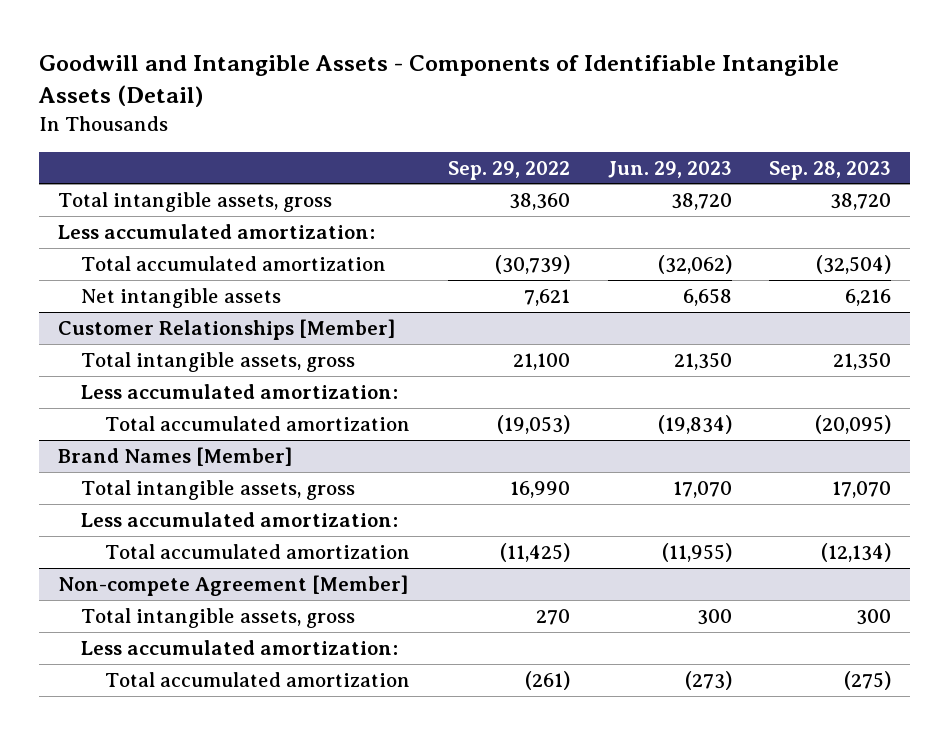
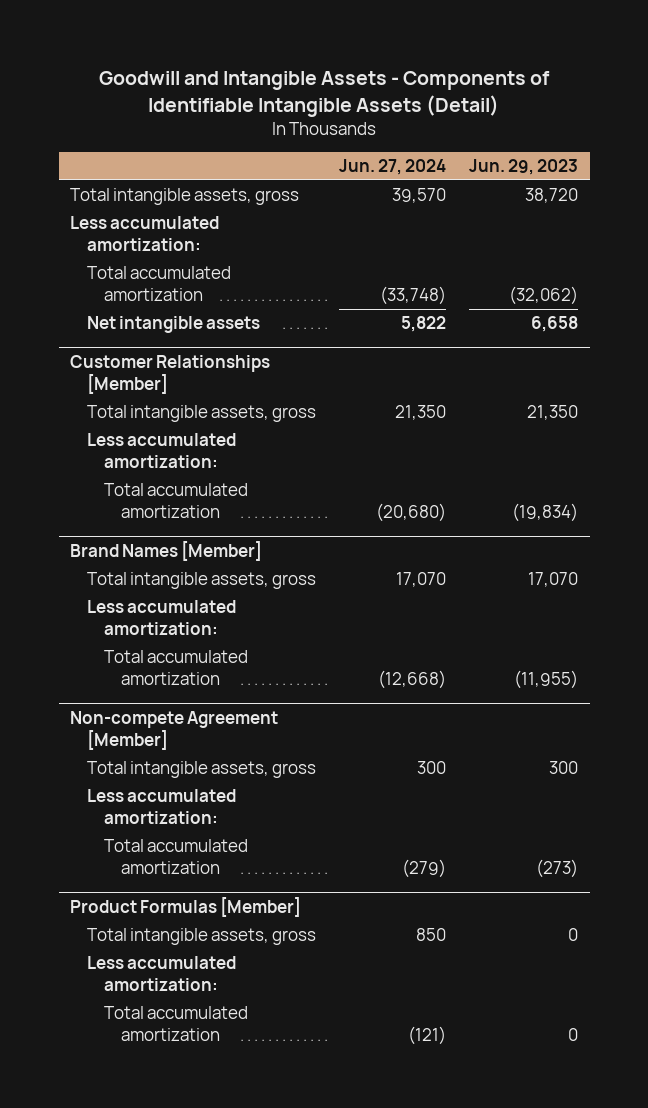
[447,160,570,180] Sep. 29, 2022 -> none
[769,160,892,180] Sep. 28, 2023 -> none
none -> [339,159,447,176] Jun. 27, 2024
none -> [70,897,302,918] Product Formulas [Member]
none -> [87,928,317,946] Total intangible assets, gross
none -> [87,956,237,991] Less accumulated amortization:
none -> [104,1006,249,1041] Total accumulated amortization

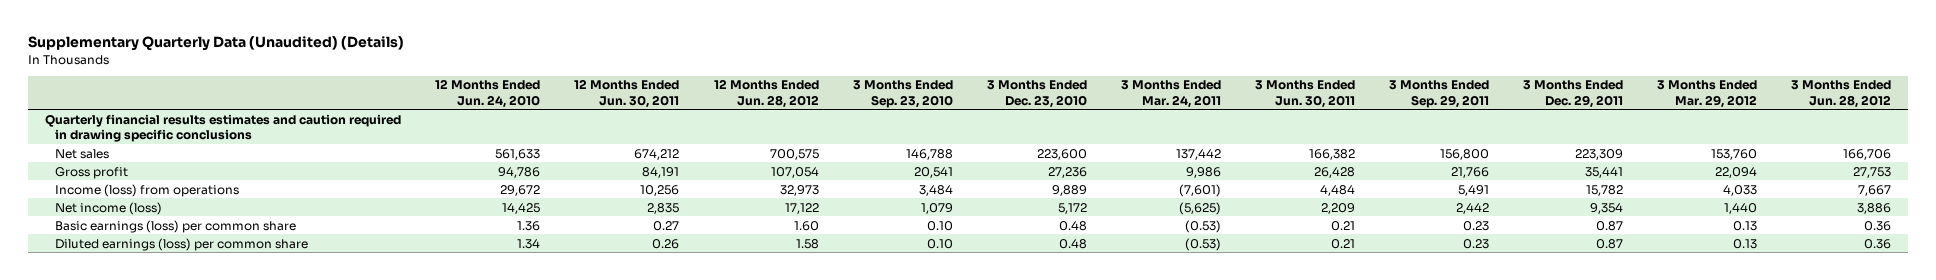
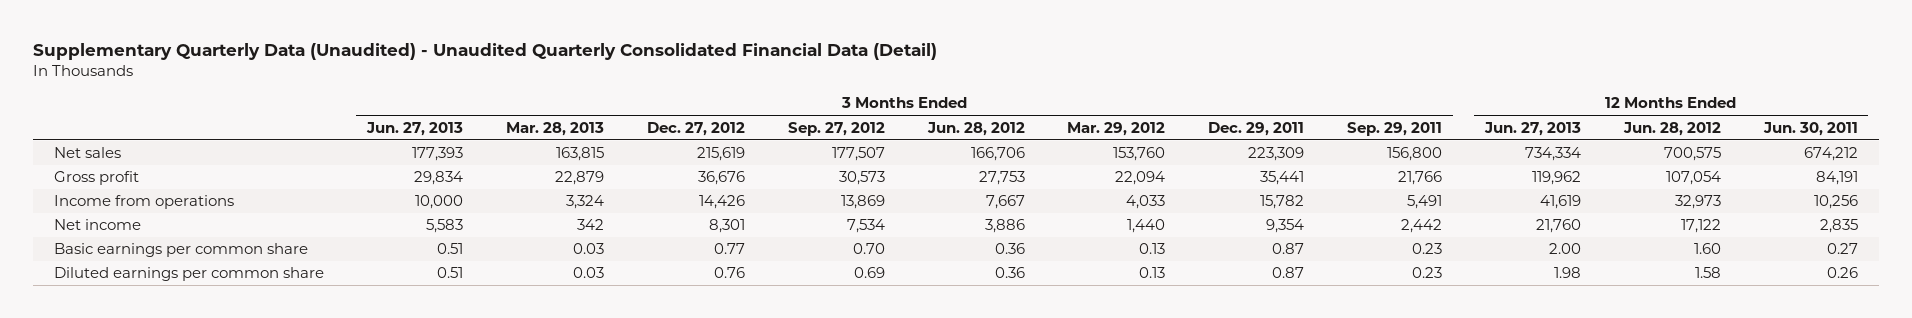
[28,36,405,52] Supplementary Quarterly Data (Unaudited) (Details) -> [32,42,937,60] Supplementary Quarterly Data (Unaudited) - Unaudited Quarterly Consolidated Financial Data (Detail)
[435,79,541,108] 12 Months Ended Jun. 24, 2010 -> none
[852,80,953,108] 3 Months Ended Sep. 23, 2010 -> none
[986,80,1087,108] 3 Months Ended Dec. 23, 2010 -> none
[1120,80,1221,108] 3 Months Ended Mar. 24, 2011 -> none
[1254,80,1355,108] 3 Months Ended Jun. 30, 2011 -> none
none -> [366,121,464,136] Jun. 27, 2013
none -> [505,121,604,136] Mar. 28, 2013
none -> [646,121,745,136] Dec. 27, 2012
none -> [787,121,885,136] Sep. 27, 2012
none -> [1483,121,1581,136] Jun. 27, 2013
[45,113,402,142] Quarterly financial results estimates and caution required in drawing specific conclusions -> none
[54,183,239,197] Income (loss) from operations -> [54,195,235,210] Income from operations
[54,201,162,215] Net income (loss) -> [54,219,142,231] Net income
[54,219,296,233] Basic earnings (loss) per common share -> [54,243,309,258] Basic earnings per common share
[54,237,308,251] Diluted earnings (loss) per common share -> [54,267,325,282] Diluted earnings per common share

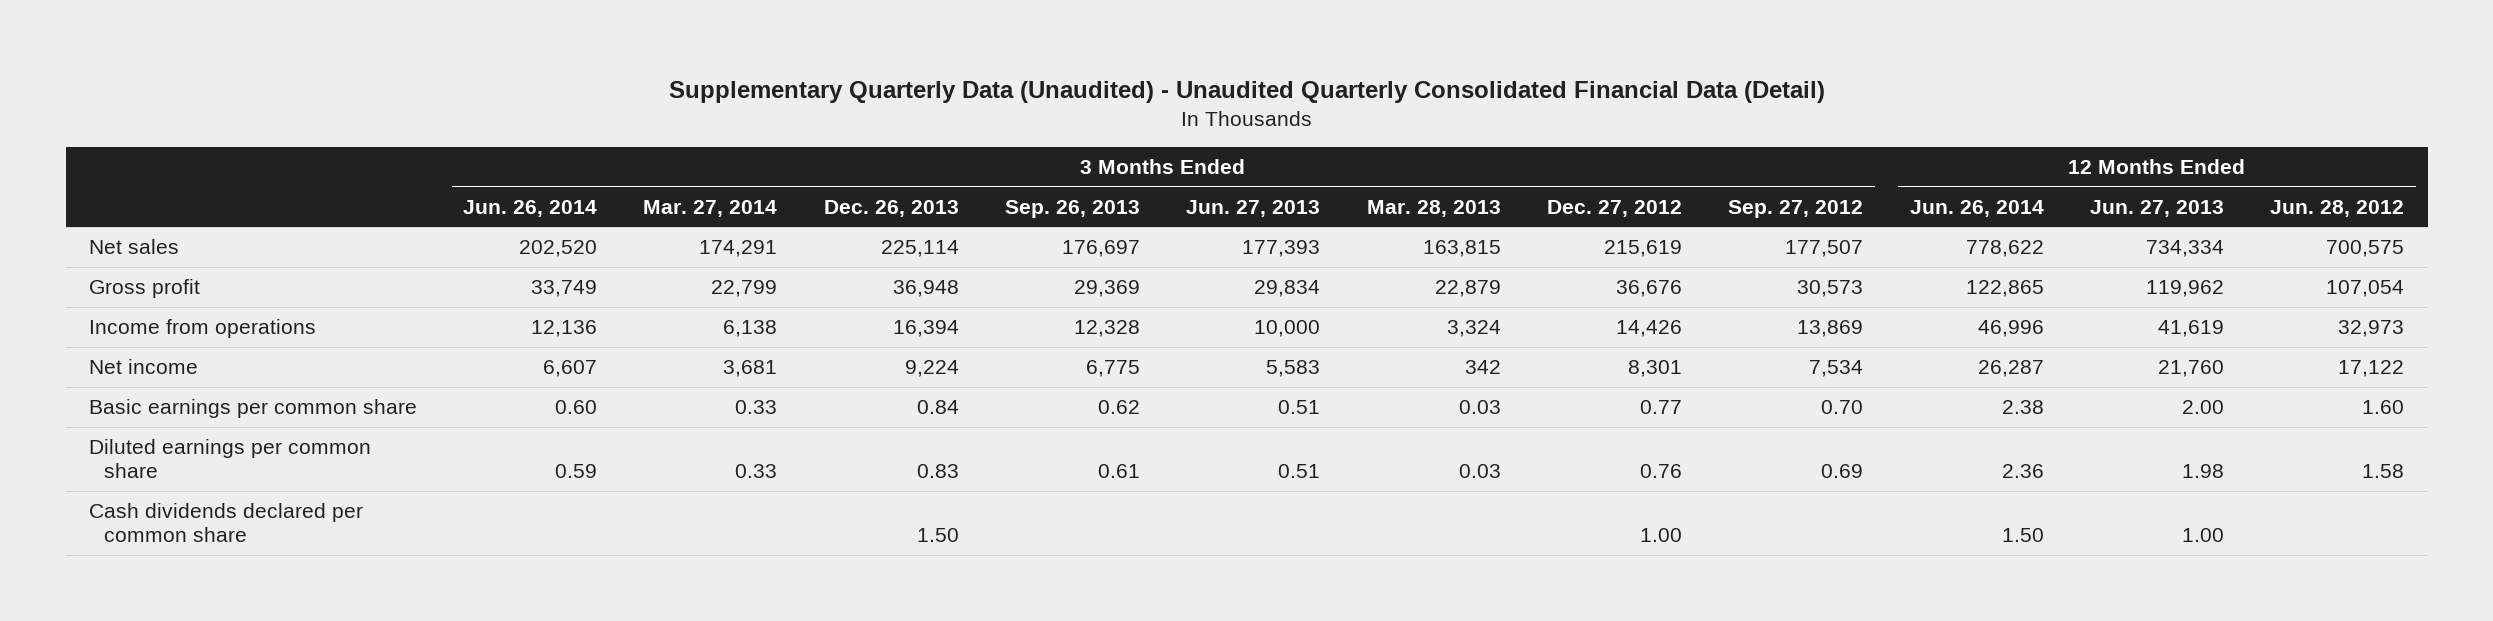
[926,121,1025,136] Jun. 28, 2012 -> none
[1067,121,1166,136] Mar. 29, 2012 -> none
[1208,121,1305,136] Dec. 29, 2011 -> none
[1347,121,1443,136] Sep. 29, 2011 -> none
[1762,121,1858,136] Jun. 30, 2011 -> none
none -> [463,199,598,217] Jun. 26, 2014
none -> [643,199,778,217] Mar. 27, 2014
none -> [823,199,959,217] Dec. 26, 2013
none -> [1005,199,1141,218] Sep. 26, 2013
none -> [1909,199,2044,217] Jun. 26, 2014
none -> [88,503,363,543] Cash dividends declared per common share

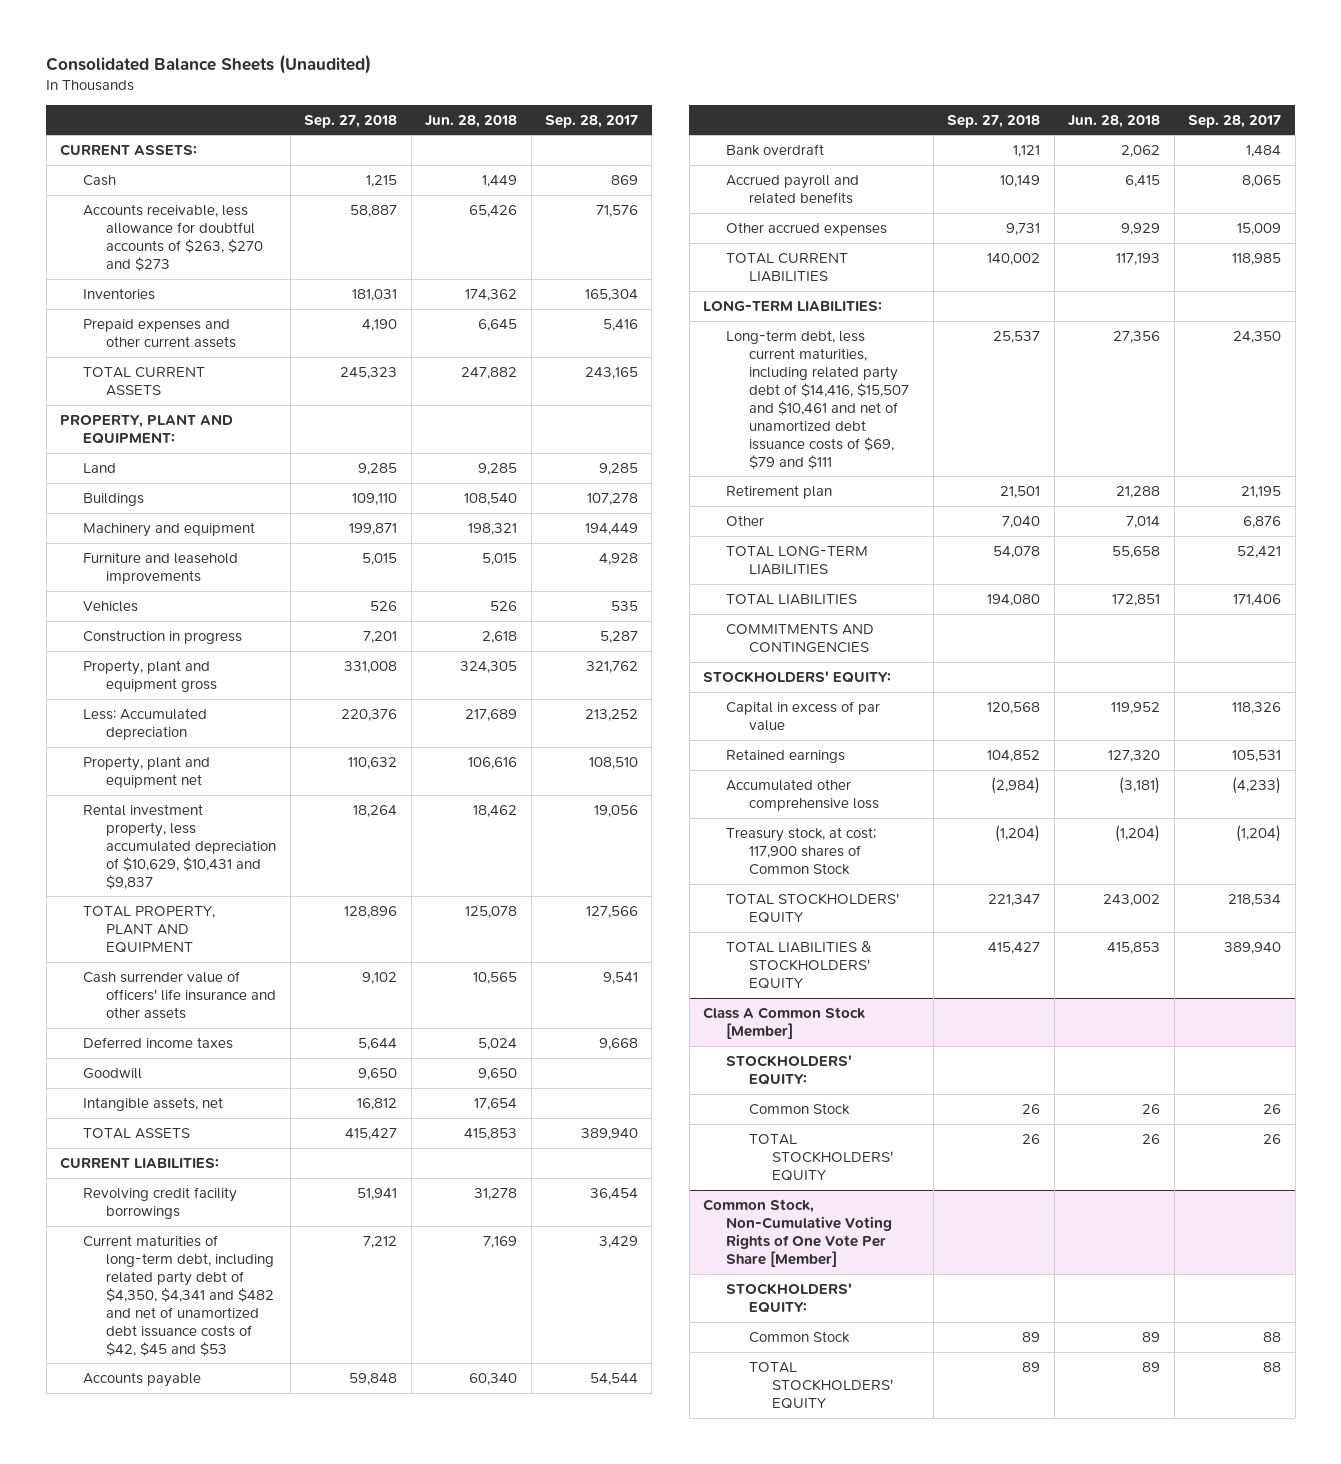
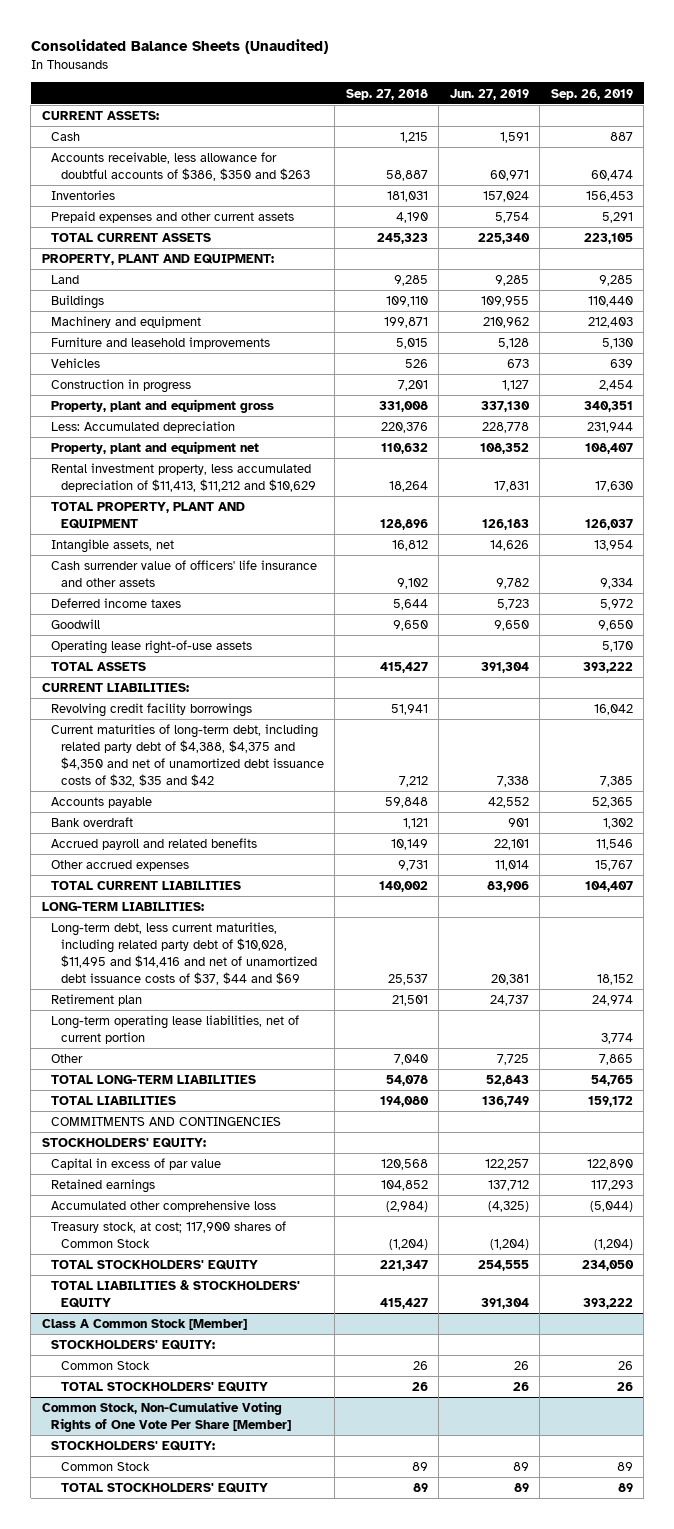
[425,114,518,128] Jun. 28, 2018 -> none
[545,114,639,128] Sep. 28, 2017 -> none
none -> [449,88,529,100] Jun. 27, 2019
none -> [550,88,633,100] Sep. 26, 2019
[83,203,264,271] Accounts receivable, less allowance for doubtful accounts of $263, $270 and $273 -> [51,152,310,182] Accounts receivable, less allowance for doubtful accounts of $386, $350 and $263
[83,803,277,889] Rental investment property, less accumulated depreciation of $10,629, $10,431 and $9,837 -> [51,463,316,493] Rental investment property, less accumulated depreciation of $11,413, $11,212 and $10,629
[83,1096,224,1111] Intangible assets, net -> [51,539,175,554] Intangible assets, net
none -> [51,640,253,655] Operating lease right-of-use assets
[83,1234,275,1356] Current maturities of long-term debt, including related party debt of $4,350, $4,341 and $482 and net of unamortized debt issuance costs of $42, $45 and $53 -> [51,724,324,787] Current maturities of long-term debt, including related party debt of $4,388, $4,375 and $4,350 and net of unamortized debt issuance costs of $32, $35 and $42
[726,329,910,469] Long-term debt, less current maturities, including related party debt of $14,416, $15,507 and $10,461 and net of unamortized debt issuance costs of $69, $79 and $111 -> [51,922,317,985] Long-term debt, less current maturities, including related party debt of $10,028, $11,495 and $14,416 and net of unamortized debt issuance costs of $37, $44 and $69
none -> [51,1015,300,1045] Long-term operating lease liabilities, net of current portion

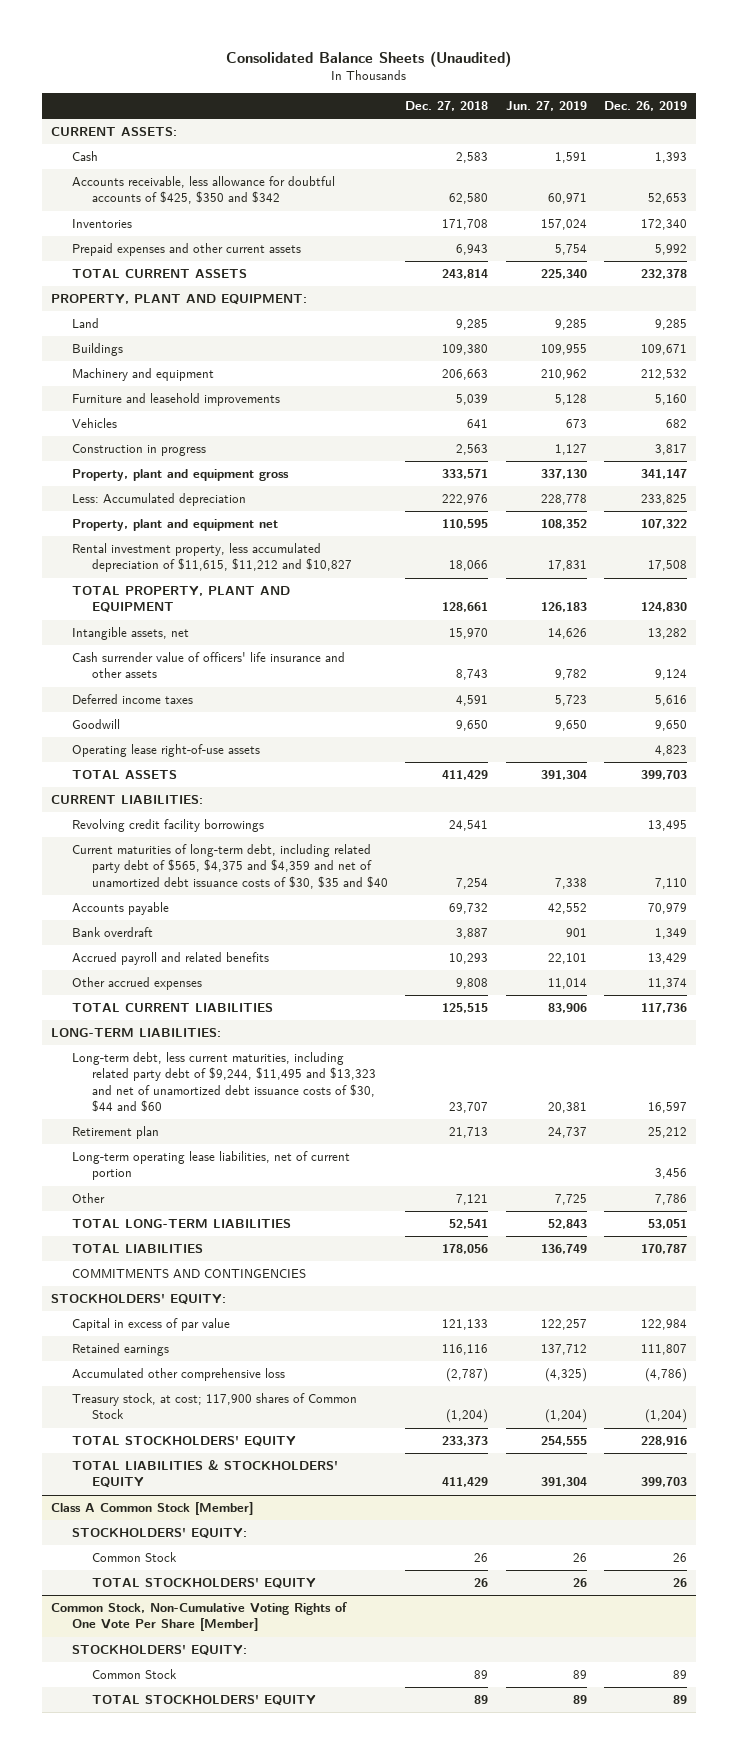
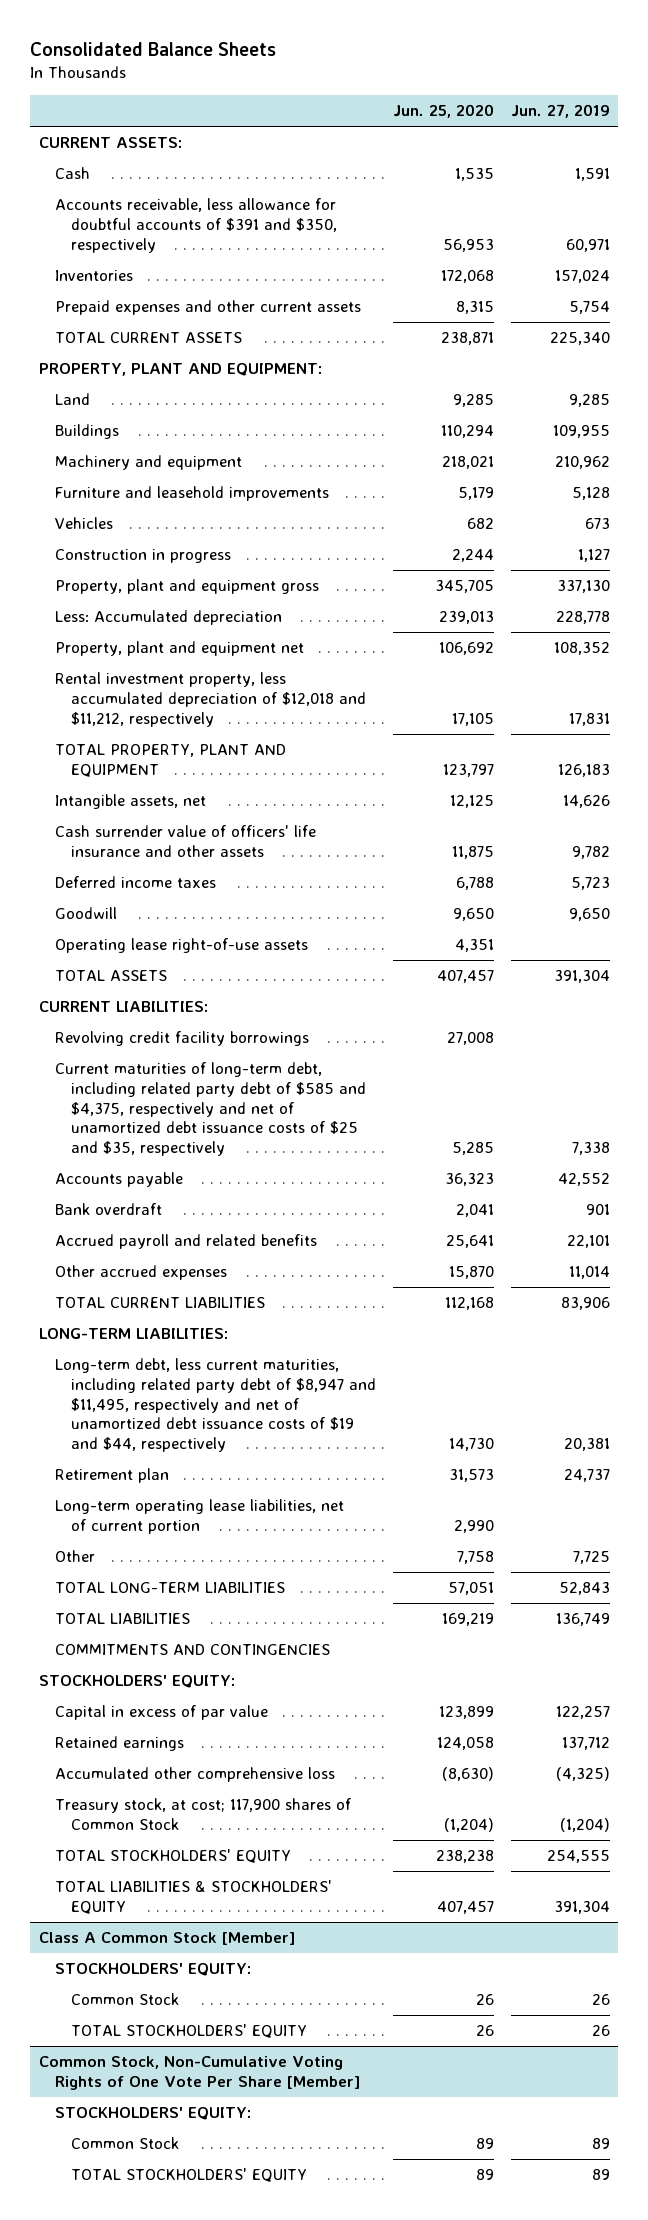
[226,50,512,67] Consolidated Balance Sheets (Unaudited) -> [30,41,277,56] Consolidated Balance Sheets
[405,101,489,112] Dec. 27, 2018 -> none
[604,101,688,112] Dec. 26, 2019 -> none
none -> [393,104,495,119] Jun. 25, 2020
[71,176,335,205] Accounts receivable, less allowance for doubtful accounts of $425, $350 and $342 -> [55,198,338,253] Accounts receivable, less allowance for doubtful accounts of $391 and $350, respectively
[71,543,352,573] Rental investment property, less accumulated depreciation of $11,615, $11,212 and $10,827 -> [55,672,367,727] Rental investment property, less accumulated depreciation of $12,018 and $11,212, respectively
[71,844,388,889] Current maturities of long-term debt, including related party debt of $565, $4,375 and $4,359 and net of unamortized debt issuance costs of $30, $35 and $40 -> [55,1062,367,1157] Current maturities of long-term debt, including related party debt of $585 and $4,375, respectively and net of unamortized debt issuance costs of $25 and $35, respectively
[71,1052,376,1113] Long-term debt, less current maturities, including related party debt of $9,244, $11,495 and $13,323 and net of unamortized debt issuance costs of $30, $44 and $60 -> [55,1358,377,1453] Long-term debt, less current maturities, including related party debt of $8,947 and $11,495, respectively and net of unamortized debt issuance costs of $19 and $44, respectively

